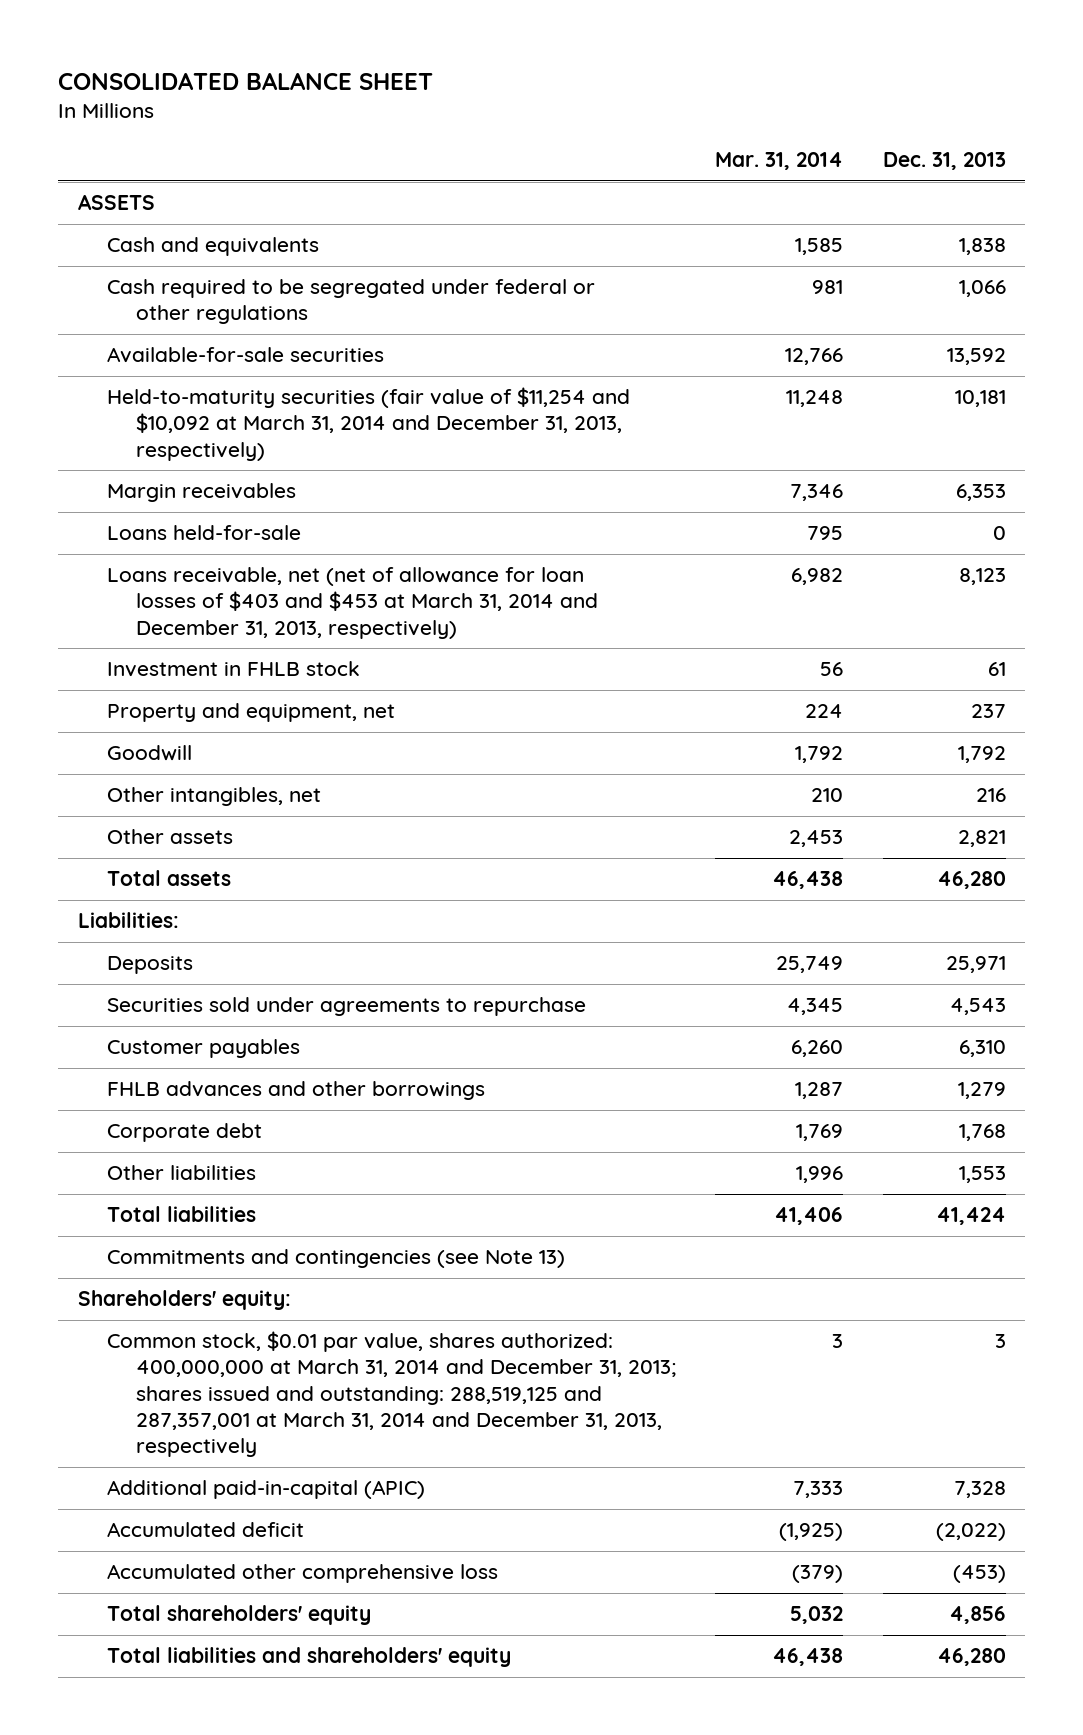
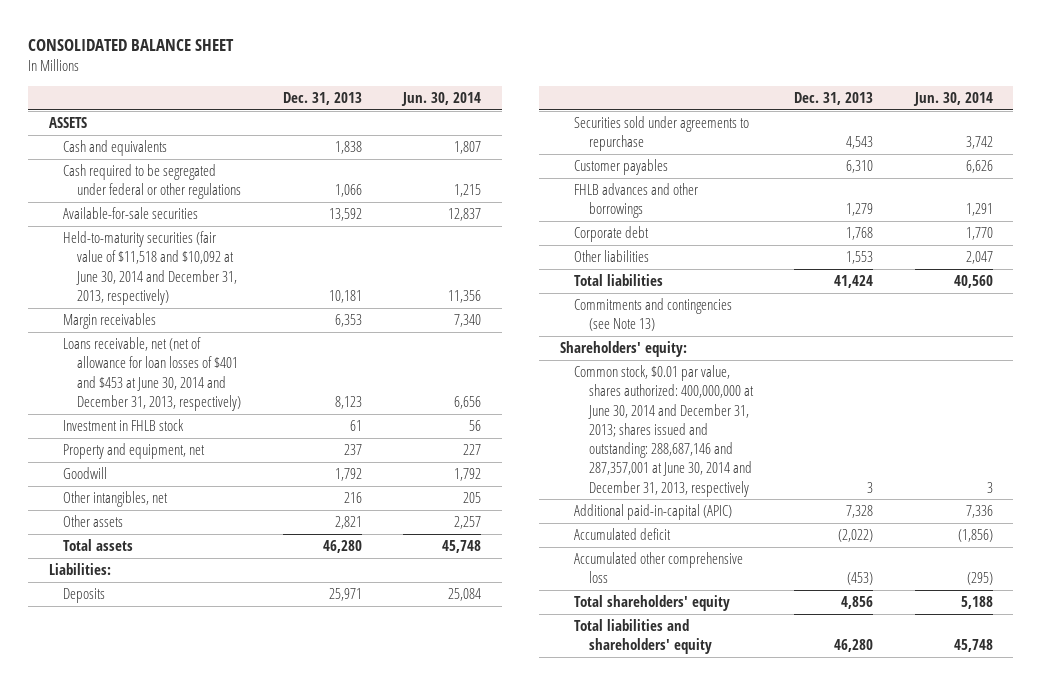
[715,152,844,171] Mar. 31, 2014 -> none
none -> [401,92,482,107] Jun. 30, 2014
[106,387,630,461] Held-to-maturity securities (fair value of $11,254 and $10,092 at March 31, 2014 and December 31, 2013, respectively) -> [62,231,238,305] Held-to-maturity securities (fair value of $11,518 and $10,092 at June 30, 2014 and December 31, 2013, respectively)
[106,525,301,541] Loans held-for-sale -> none
[106,567,598,639] Loans receivable, net (net of allowance for loan losses of $403 and $453 at March 31, 2014 and December 31, 2013, respectively) -> [62,337,242,411] Loans receivable, net (net of allowance for loan losses of $401 and $453 at June 30, 2014 and December 31, 2013, respectively)
[106,1331,676,1458] Common stock, $0.01 par value, shares authorized: 400,000,000 at March 31, 2014 and December 31, 2013; shares issued and outstanding: 288,519,125 and 287,357,001 at March 31, 2014 and December 31, 2013, respectively -> [574,365,754,497] Common stock, $0.01 par value, shares authorized: 400,000,000 at June 30, 2014 and December 31, 2013; shares issued and outstanding: 288,687,146 and 287,357,001 at June 30, 2014 and December 31, 2013, respectively

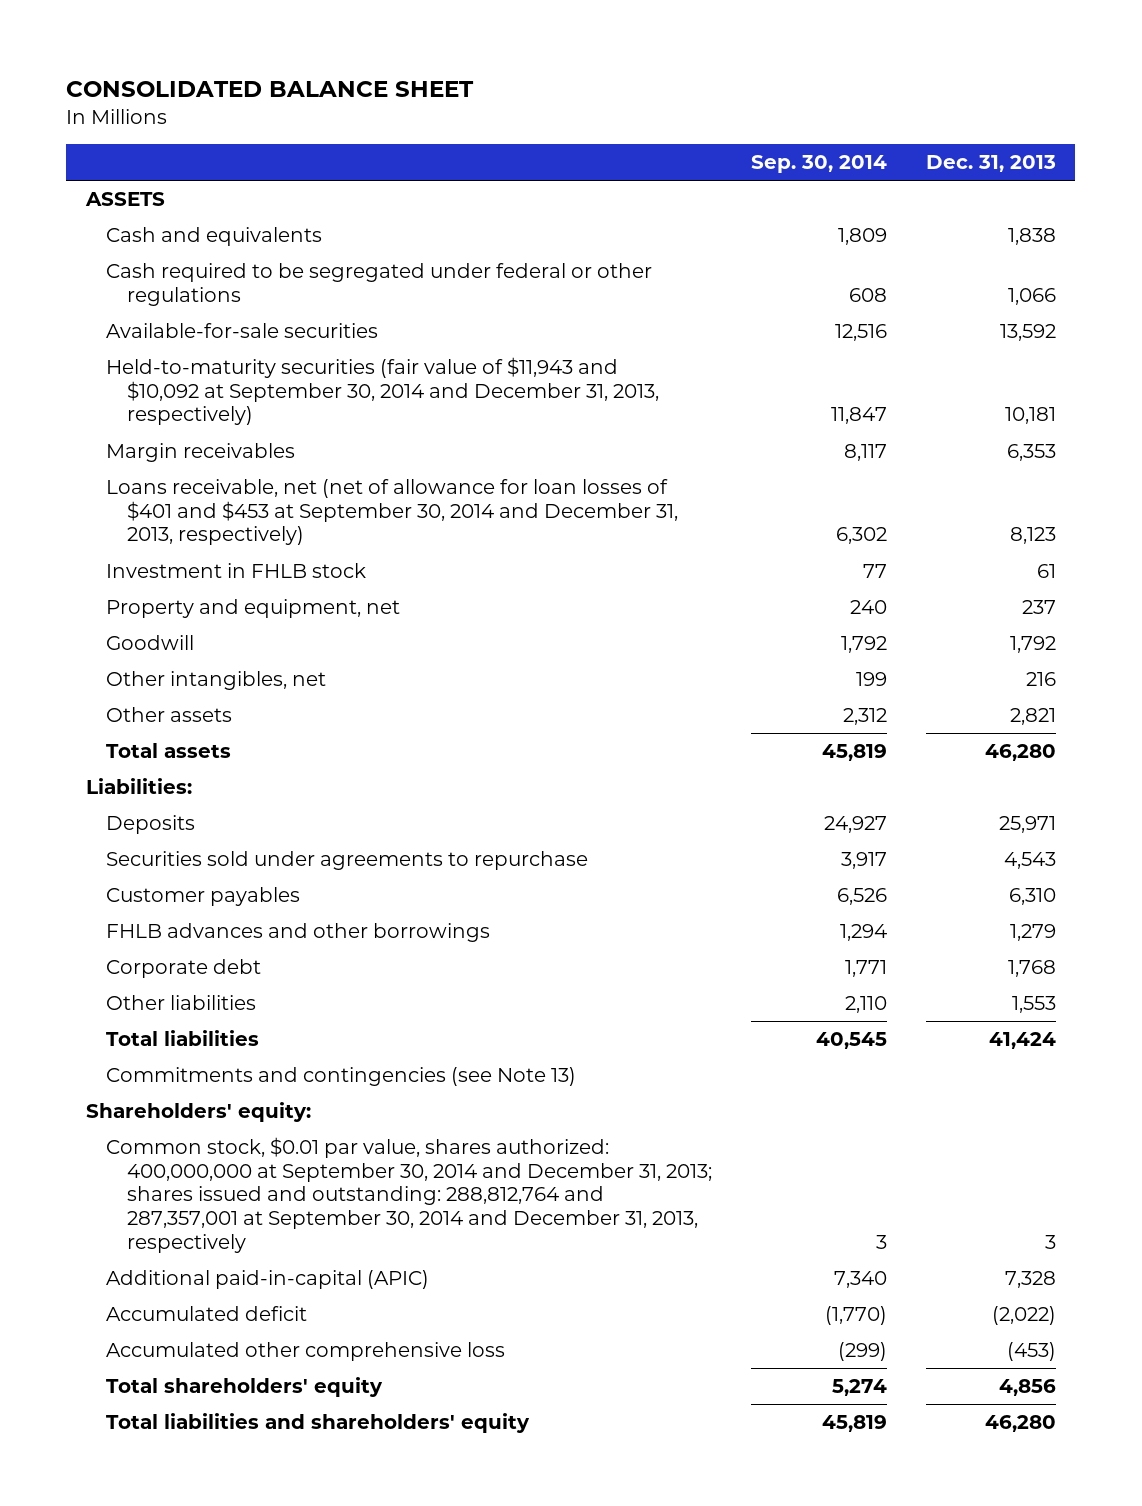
[401,92,482,107] Jun. 30, 2014 -> none
none -> [751,154,888,173] Sep. 30, 2014
[62,231,238,305] Held-to-maturity securities (fair value of $11,518 and $10,092 at June 30, 2014 and December 31, 2013, respectively) -> [106,357,660,426] Held-to-maturity securities (fair value of $11,943 and $10,092 at September 30, 2014 and December 31, 2013, respectively)
[62,337,242,411] Loans receivable, net (net of allowance for loan losses of $401 and $453 at June 30, 2014 and December 31, 2013, respectively) -> [106,479,679,546] Loans receivable, net (net of allowance for loan losses of $401 and $453 at September 30, 2014 and December 31, 2013, respectively)
[574,365,754,497] Common stock, $0.01 par value, shares authorized: 400,000,000 at June 30, 2014 and December 31, 2013; shares issued and outstanding: 288,687,146 and 287,357,001 at June 30, 2014 and December 31, 2013, respectively -> [106,1137,713,1253] Common stock, $0.01 par value, shares authorized: 400,000,000 at September 30, 2014 and December 31, 2013; shares issued and outstanding: 288,812,764 and 287,357,001 at September 30, 2014 and December 31, 2013, respectively

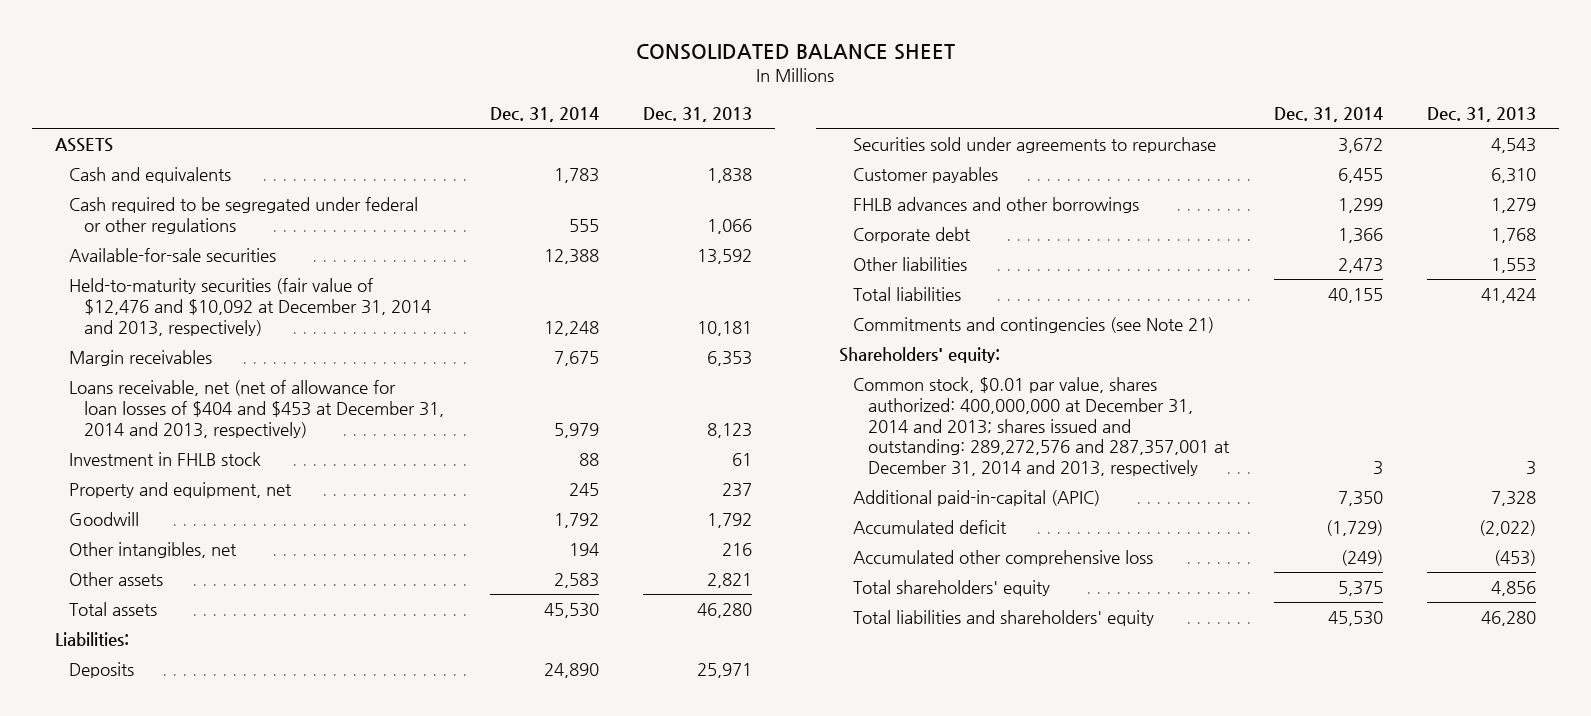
[751,154,888,173] Sep. 30, 2014 -> none
none -> [489,106,599,122] Dec. 31, 2014
[106,357,660,426] Held-to-maturity securities (fair value of $11,943 and $10,092 at September 30, 2014 and December 31, 2013, respectively) -> [69,278,431,336] Held-to-maturity securities (fair value of $12,476 and $10,092 at December 31, 2014 and 2013, respectively)
[106,479,679,546] Loans receivable, net (net of allowance for loan losses of $401 and $453 at September 30, 2014 and December 31, 2013, respectively) -> [69,380,444,438] Loans receivable, net (net of allowance for loan losses of $404 and $453 at December 31, 2014 and 2013, respectively)
[106,1067,577,1087] Commitments and contingencies (see Note 13) -> [853,317,1215,334] Commitments and contingencies (see Note 21)
[106,1137,713,1253] Common stock, $0.01 par value, shares authorized: 400,000,000 at September 30, 2014 and December 31, 2013; shares issued and outstanding: 288,812,764 and 287,357,001 at September 30, 2014 and December 31, 2013, respectively -> [853,377,1231,476] Common stock, $0.01 par value, shares authorized: 400,000,000 at December 31, 2014 and 2013; shares issued and outstanding: 289,272,576 and 287,357,001 at December 31, 2014 and 2013, respectively

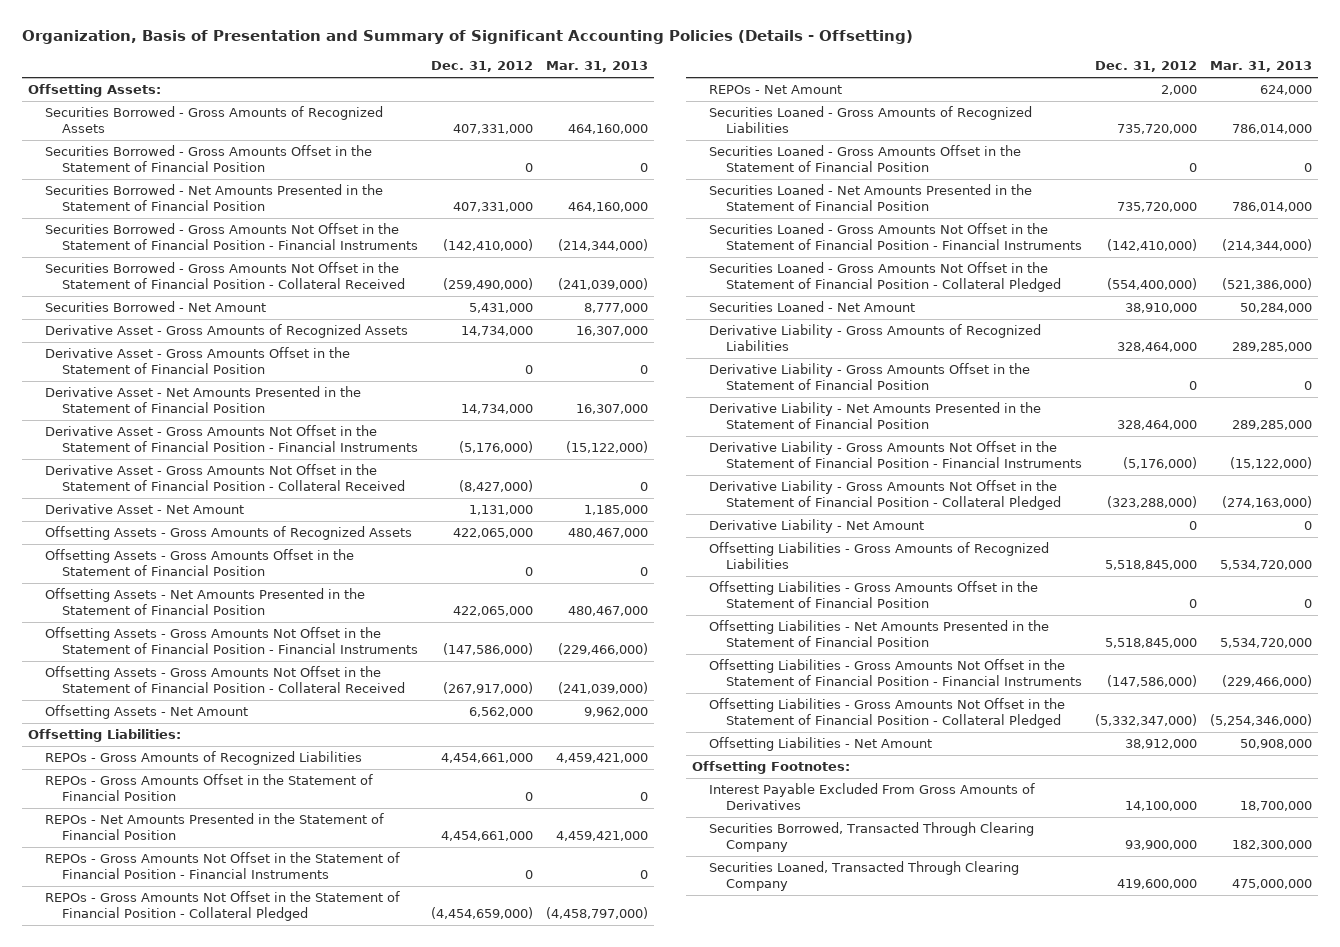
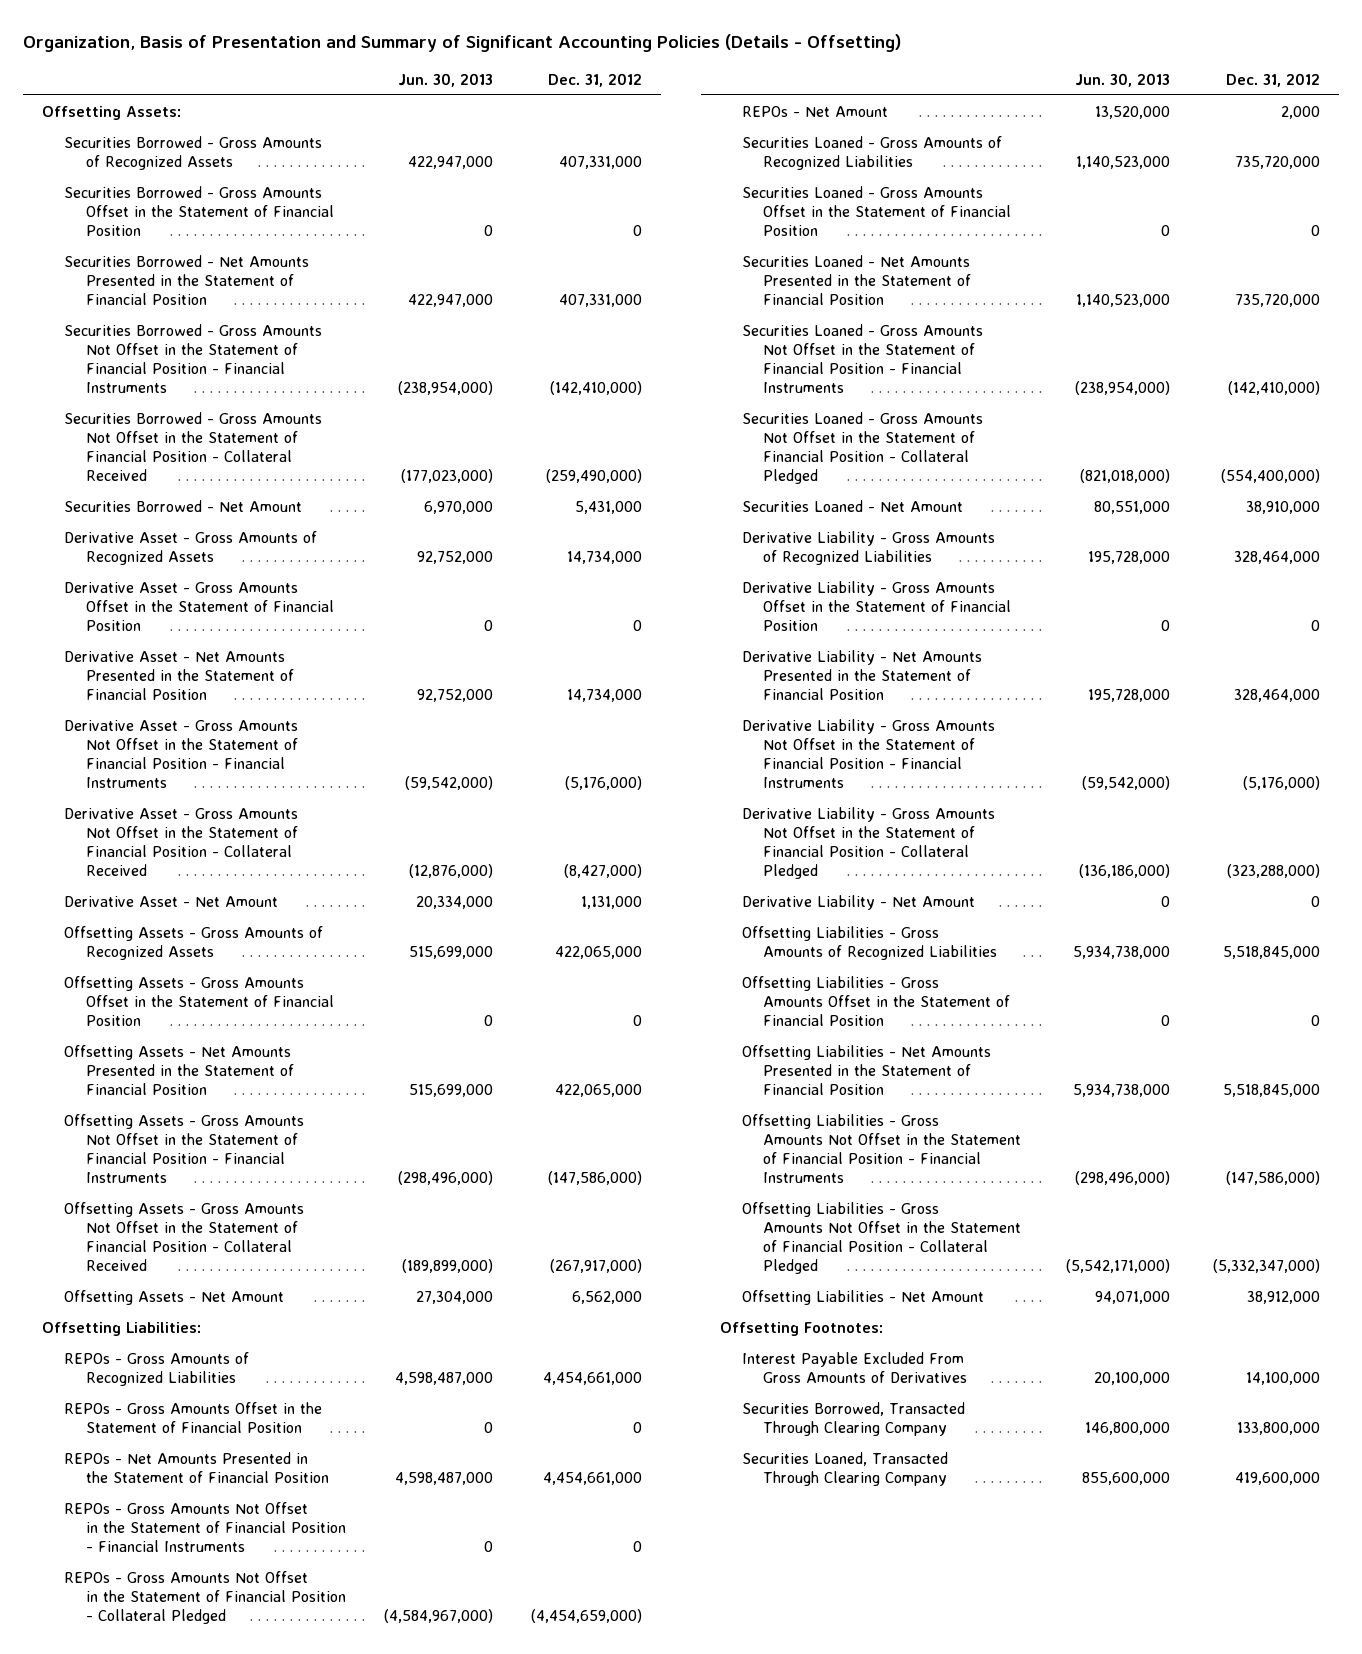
[546,61,649,73] Mar. 31, 2013 -> none
none -> [397,72,493,87] Jun. 30, 2013
[1124,839,1197,850] 93,900,000 -> [1236,1421,1320,1435] 133,800,000

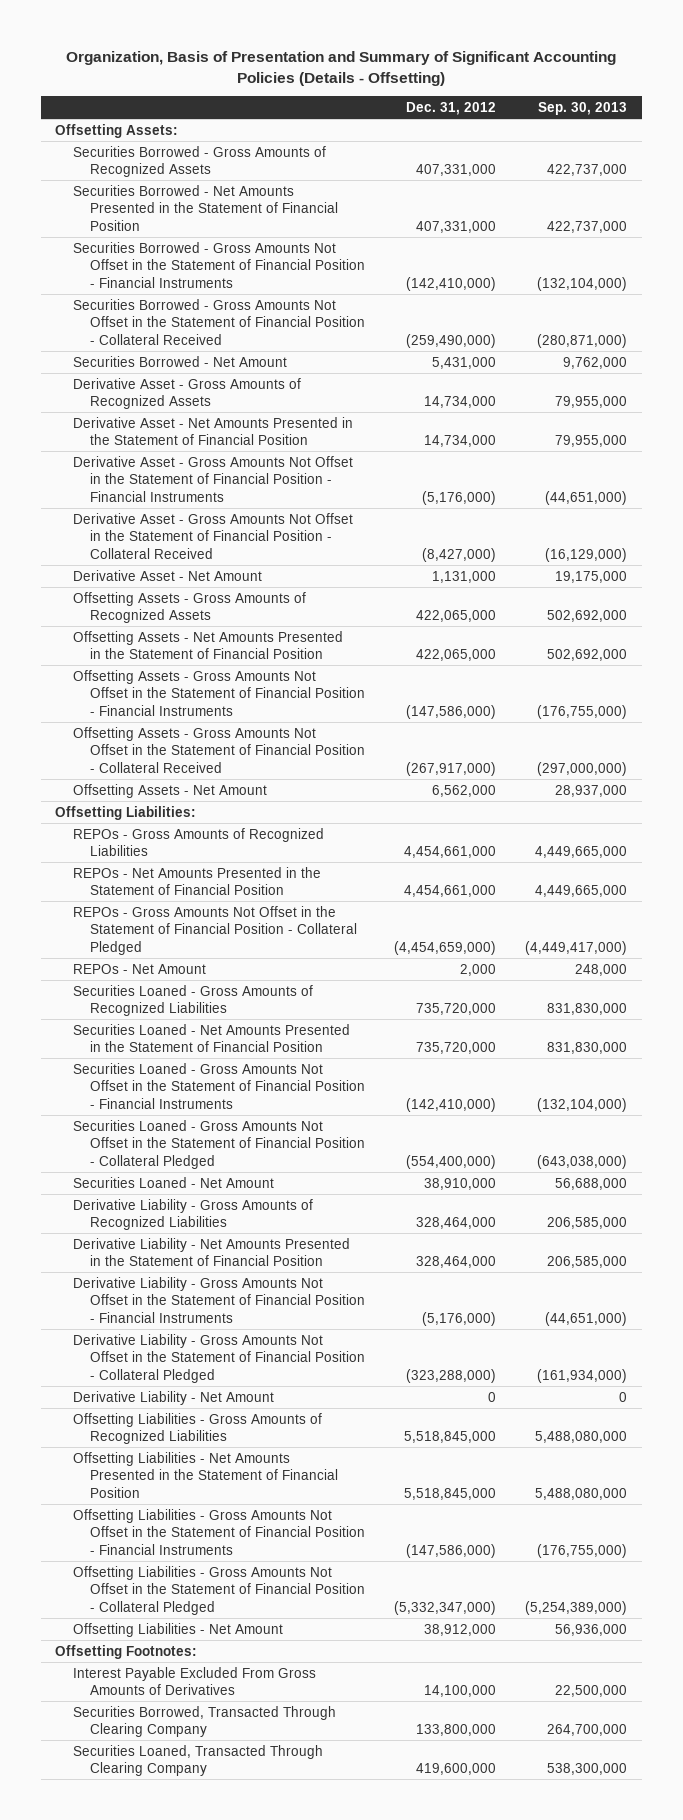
[397,72,493,87] Jun. 30, 2013 -> none
none -> [538,101,628,115] Sep. 30, 2013
[63,185,334,236] Securities Borrowed - Gross Amounts Offset in the Statement of Financial Position -> none
[63,581,334,631] Derivative Asset - Gross Amounts Offset in the Statement of Financial Position -> none
[63,975,334,1026] Offsetting Assets - Gross Amounts Offset in the Statement of Financial Position -> none
[63,1401,322,1433] REPOs - Gross Amounts Offset in the Statement of Financial Position -> none
[63,1501,346,1552] REPOs - Gross Amounts Not Offset in the Statement of Financial Position - Financial Instruments -> none
[741,185,1012,236] Securities Loaned - Gross Amounts Offset in the Statement of Financial Position -> none
[741,580,1012,631] Derivative Liability - Gross Amounts Offset in the Statement of Financial Position -> none
[741,975,1011,1026] Offsetting Liabilities - Gross Amounts Offset in the Statement of Financial Position -> none

